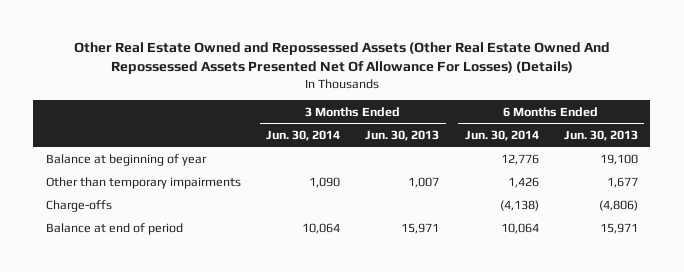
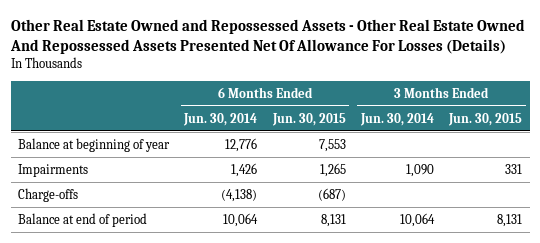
[73,42,610,75] Other Real Estate Owned and Repossessed Assets (Other Real Estate Owned And Repossessed Assets Presented Net Of Allowance For Losses) (Details) -> [9,18,525,54] Other Real Estate Owned and Repossessed Assets - Other Real Estate Owned And Repossessed Assets Presented Net Of Allowance For Losses (Details)
[365,129,440,141] Jun. 30, 2013 -> none
[563,129,638,141] Jun. 30, 2013 -> none
none -> [271,112,346,126] Jun. 30, 2015
none -> [448,112,523,126] Jun. 30, 2015
[45,176,241,189] Other than temporary impairments -> [18,163,89,177] Impairments

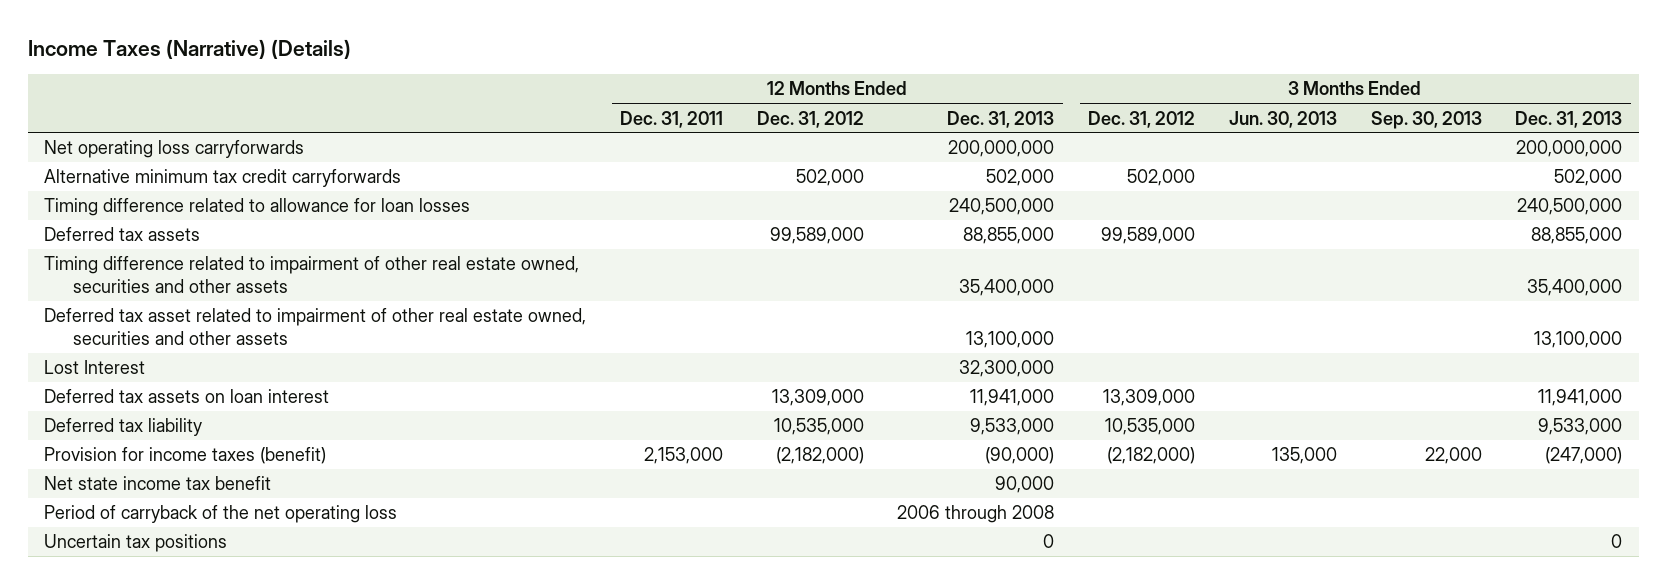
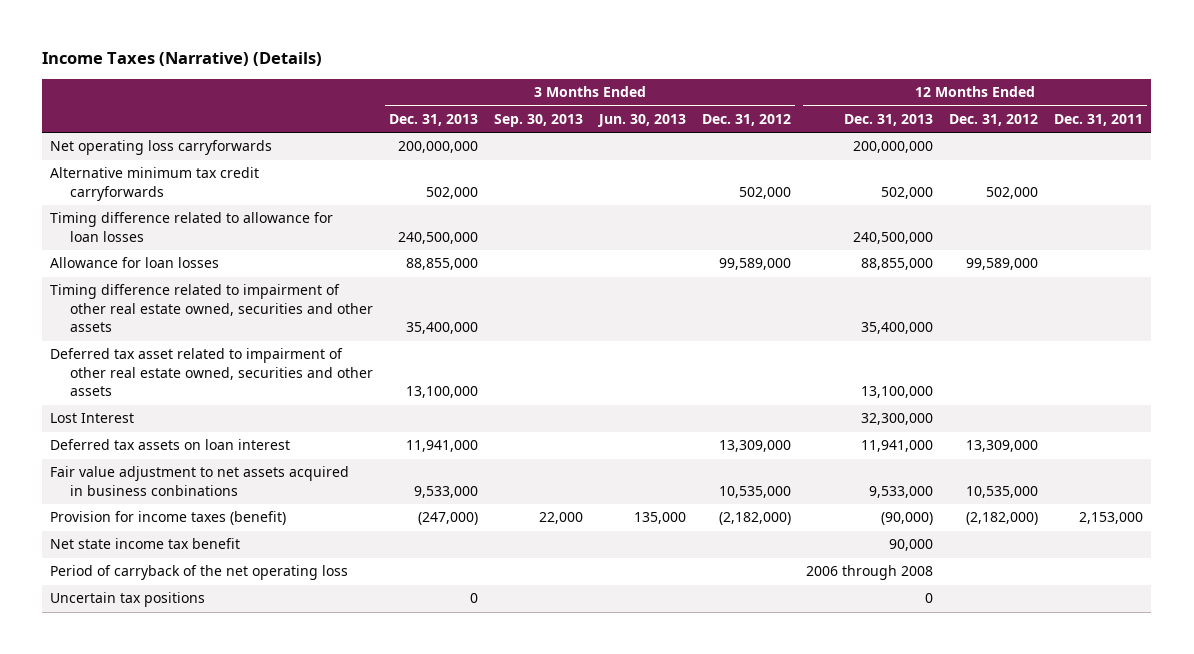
[44,227,201,242] Deferred tax assets -> [50,257,220,269] Allowance for loan losses
[44,418,203,437] Deferred tax liability -> [50,466,350,496] Fair value adjustment to net assets acquired in business conbinations

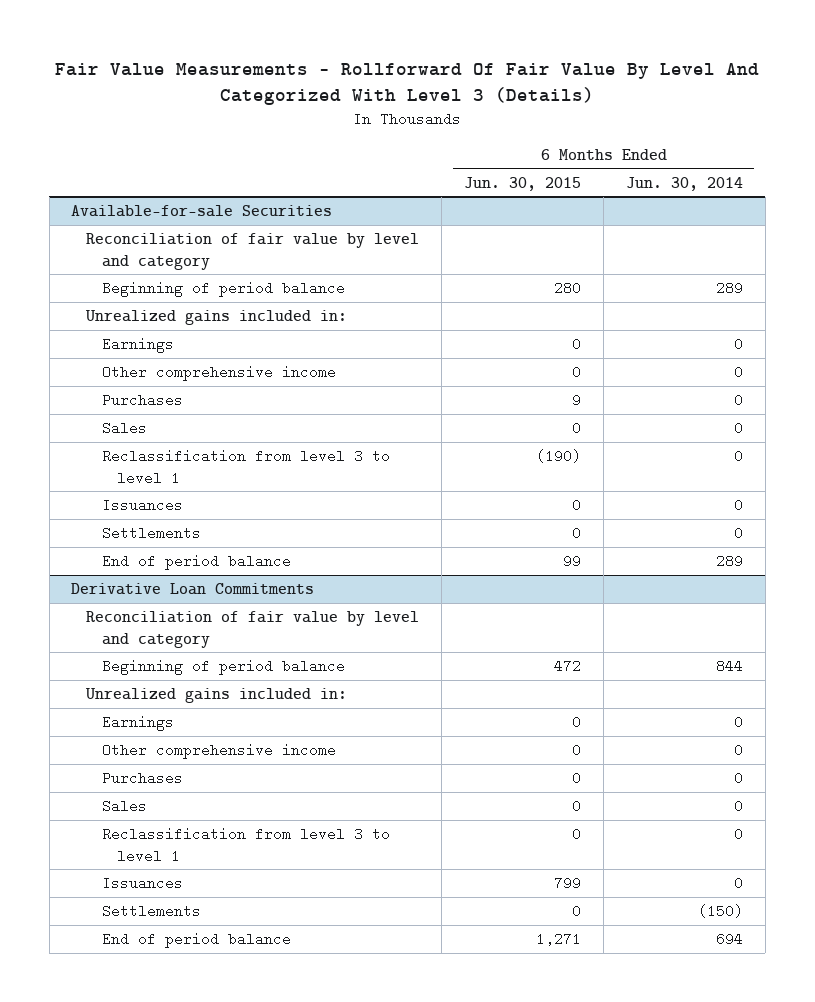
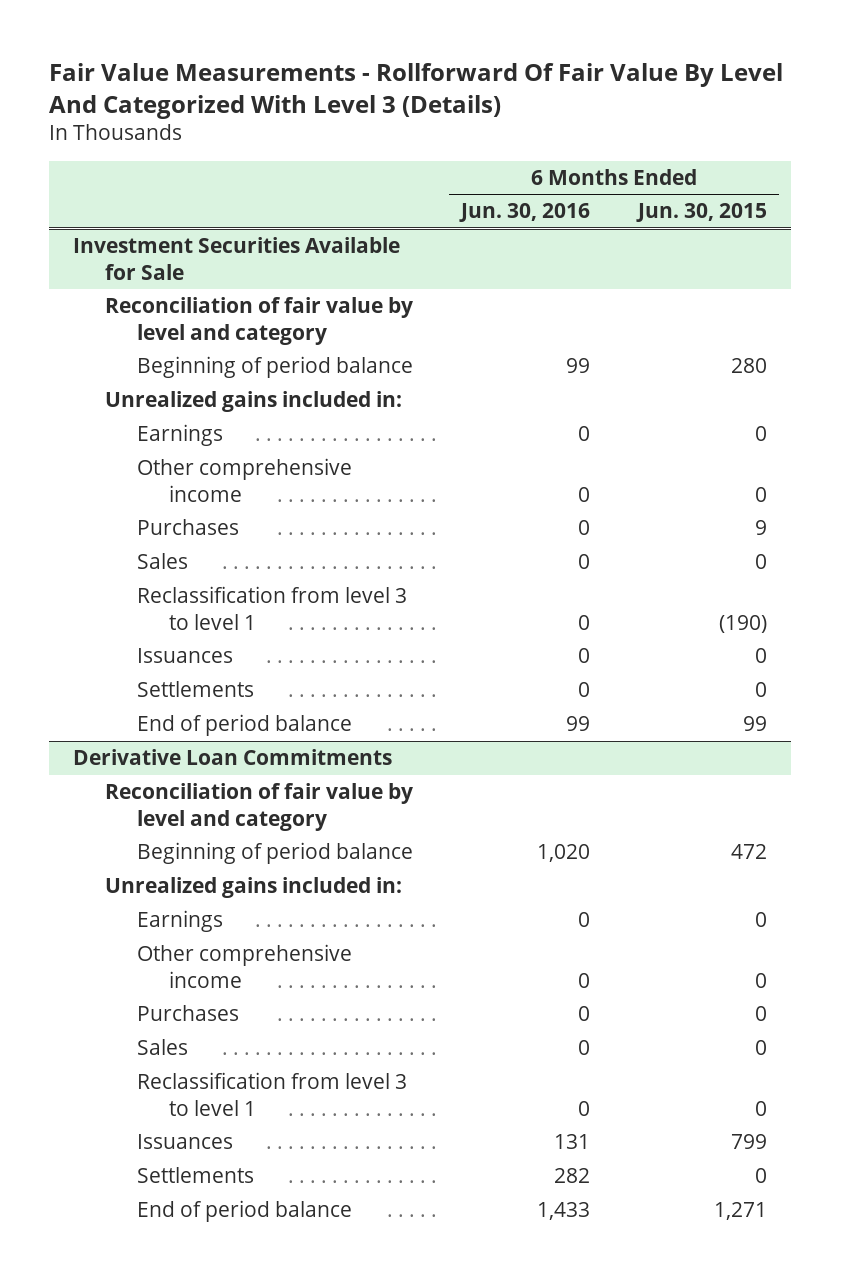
[626,176,744,191] Jun. 30, 2014 -> none
none -> [459,203,591,223] Jun. 30, 2016
[71,204,333,217] Available-for-sale Securities -> [73,237,401,280] Investment Securities Available for Sale

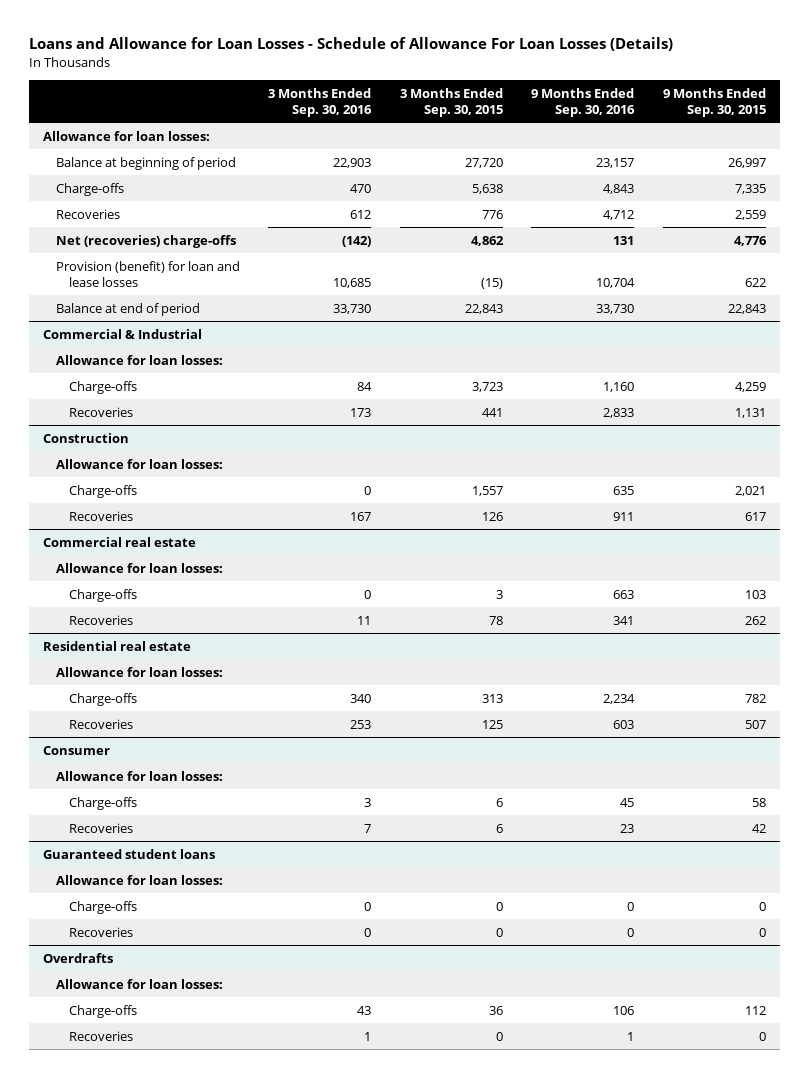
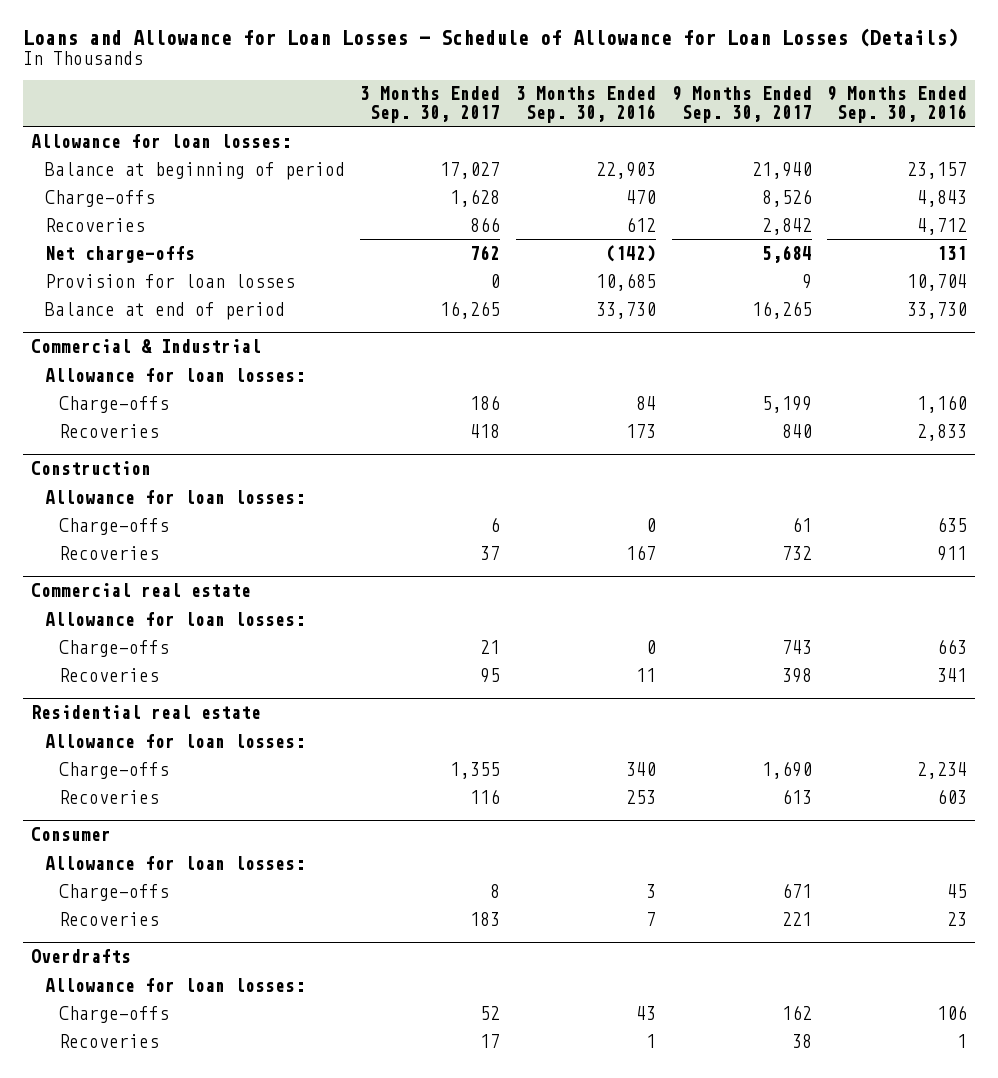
[28,37,673,52] Loans and Allowance for Loan Losses - Schedule of Allowance For Loan Losses (Details) -> [22,28,958,48] Loans and Allowance for Loan Losses - Schedule of Allowance for Loan Losses (Details)
[399,87,503,117] 3 Months Ended Sep. 30, 2015 -> none
[662,87,766,117] 9 Months Ended Sep. 30, 2015 -> none
none -> [360,86,501,123] 3 Months Ended Sep. 30, 2017
none -> [671,86,812,123] 9 Months Ended Sep. 30, 2017
[56,234,237,248] Net (recoveries) charge-offs -> [44,245,195,263] Net charge-offs
[56,260,241,287] Provision (benefit) for loan and lease losses -> [44,273,295,288] Provision for loan losses
[43,848,216,859] Guaranteed student loans -> none
[56,874,224,885] Allowance for loan losses: -> none
[68,900,137,914] Charge-offs -> none
[68,926,133,937] Recoveries -> none

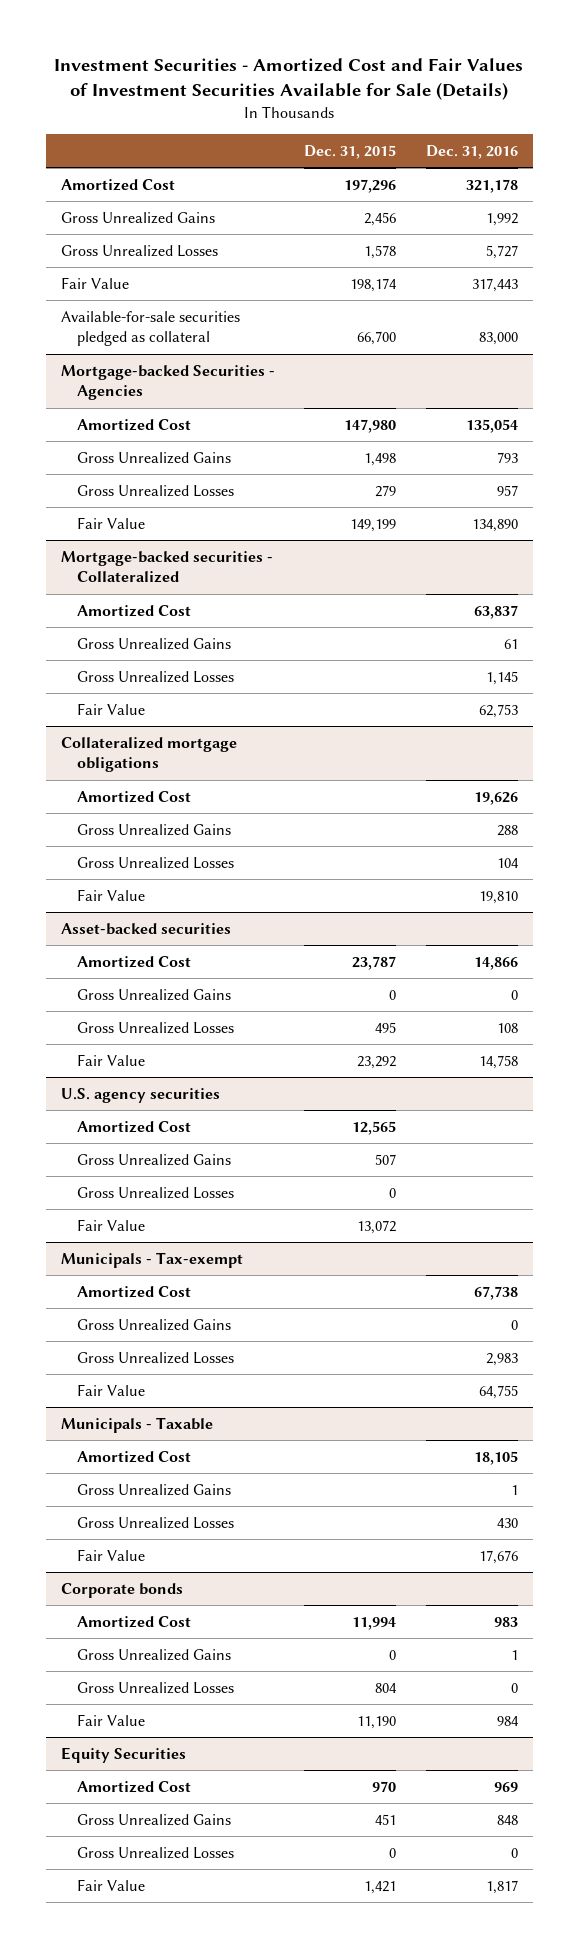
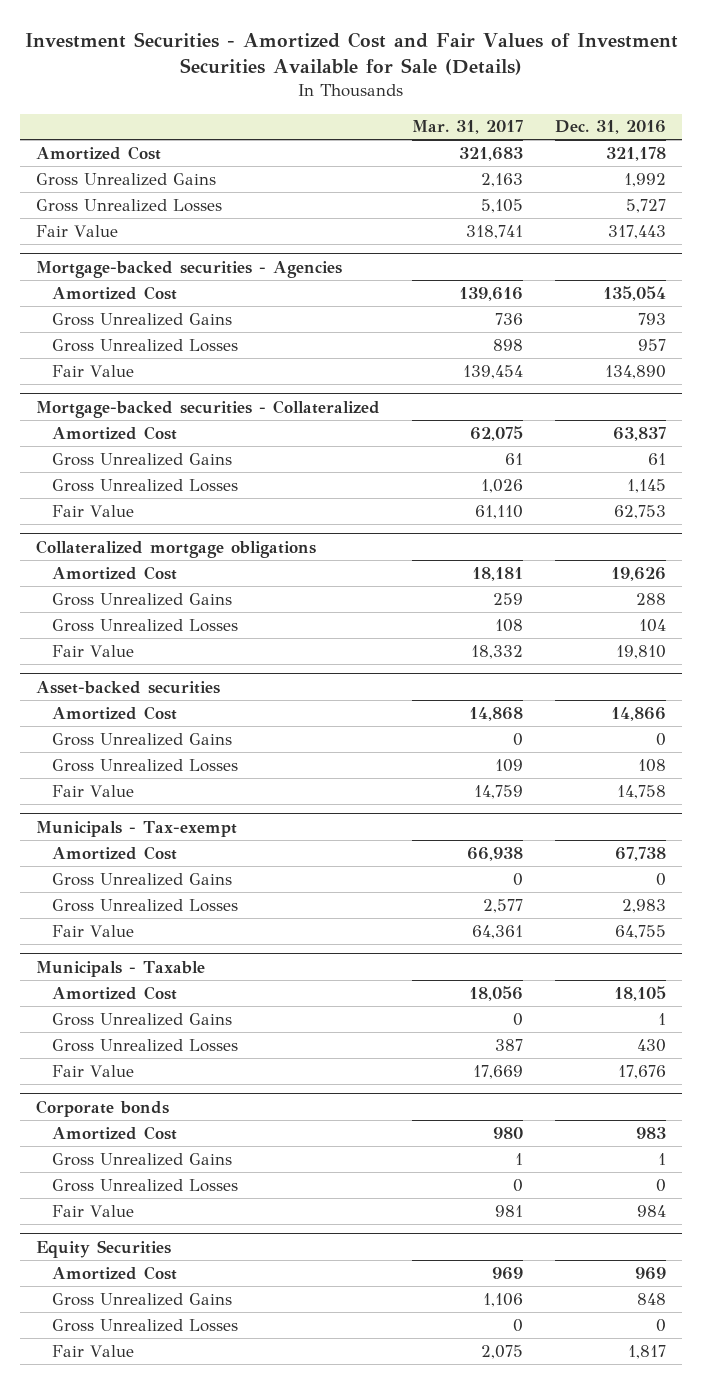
[304,145,397,160] Dec. 31, 2015 -> none
none -> [412,120,524,135] Mar. 31, 2017
[60,310,240,347] Available-for-sale securities pledged as collateral -> none
[60,364,275,401] Mortgage-backed Securities - Agencies -> [35,260,342,278] Mortgage-backed securities - Agencies
[60,1087,220,1103] U.S. agency securities -> none
[76,1120,191,1133] Amortized Cost -> none
[76,1153,231,1166] Gross Unrealized Gains -> none
[76,1186,234,1199] Gross Unrealized Losses -> none
[76,1218,145,1231] Fair Value -> none

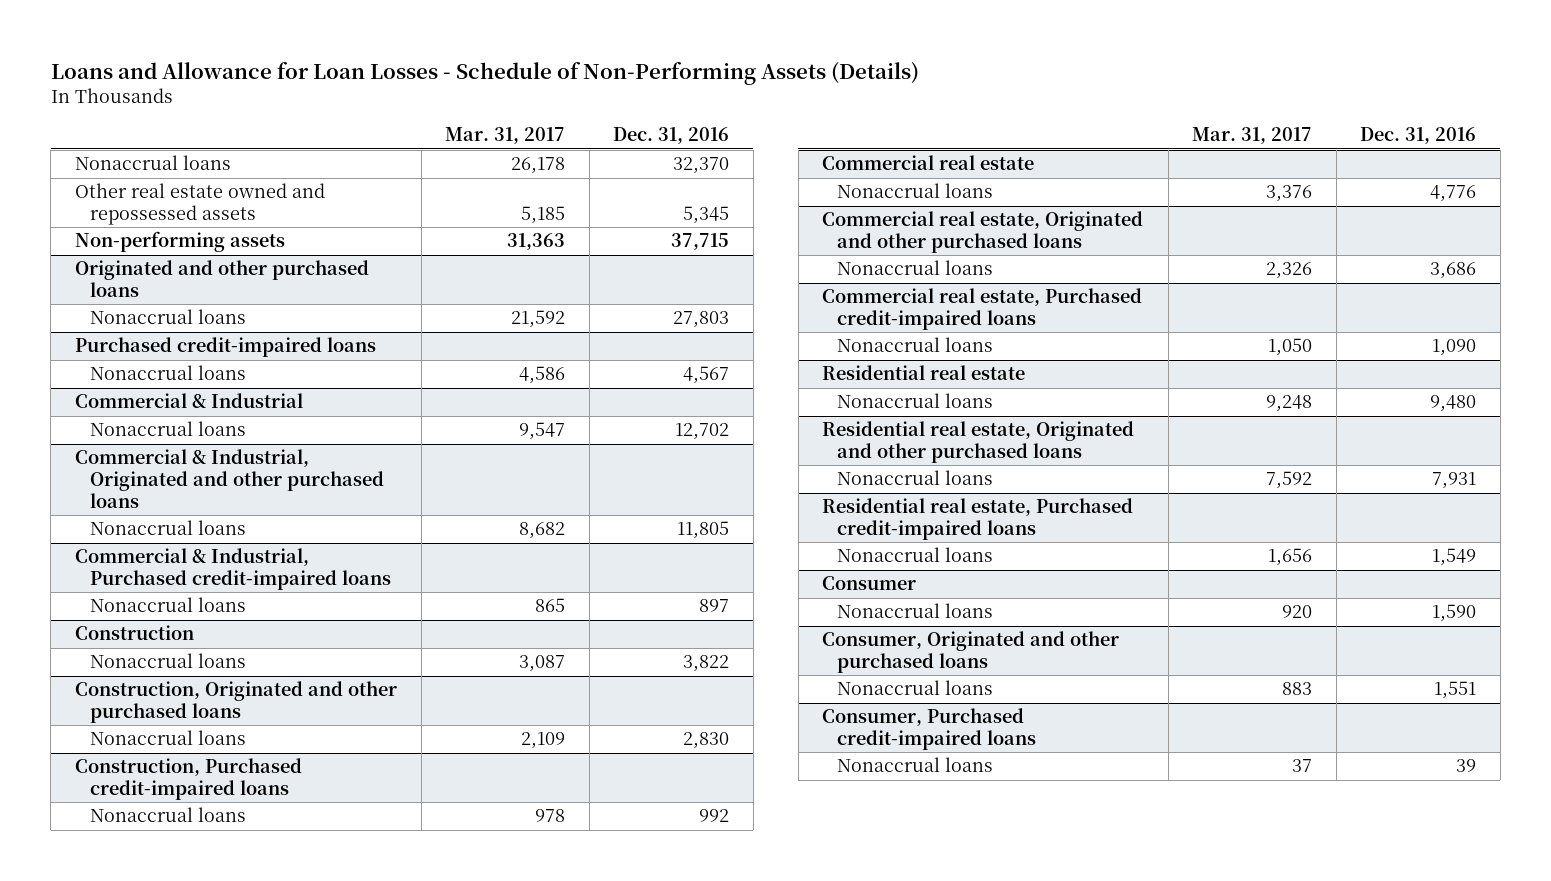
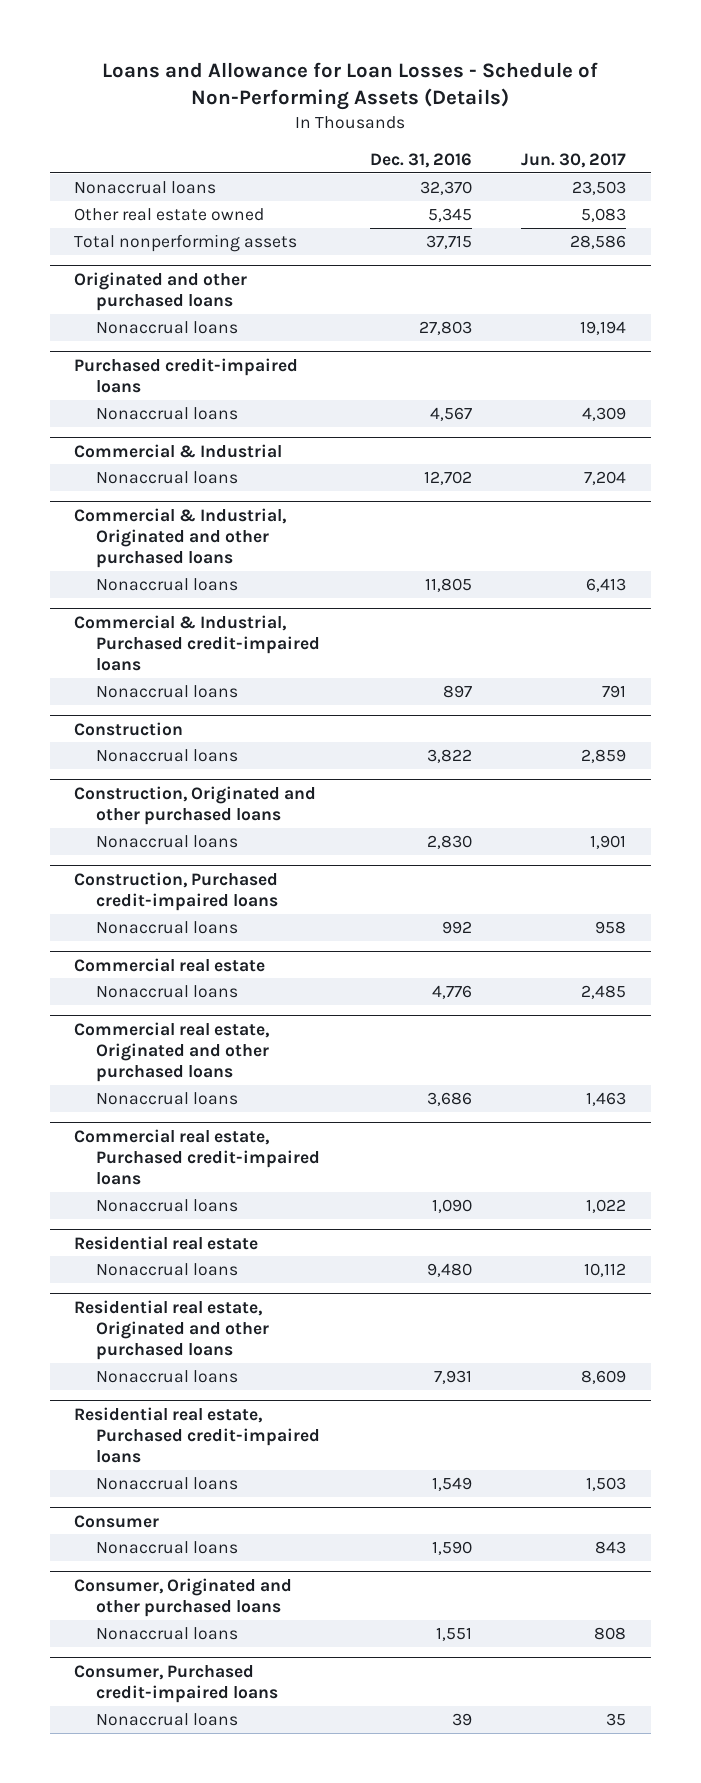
[445,127,566,145] Mar. 31, 2017 -> none
none -> [521,152,627,168] Jun. 30, 2017
[74,183,325,226] Other real estate owned and repossessed assets -> [74,208,265,222] Other real estate owned
[74,231,285,253] Non-performing assets -> [74,234,298,253] Total nonperforming assets

